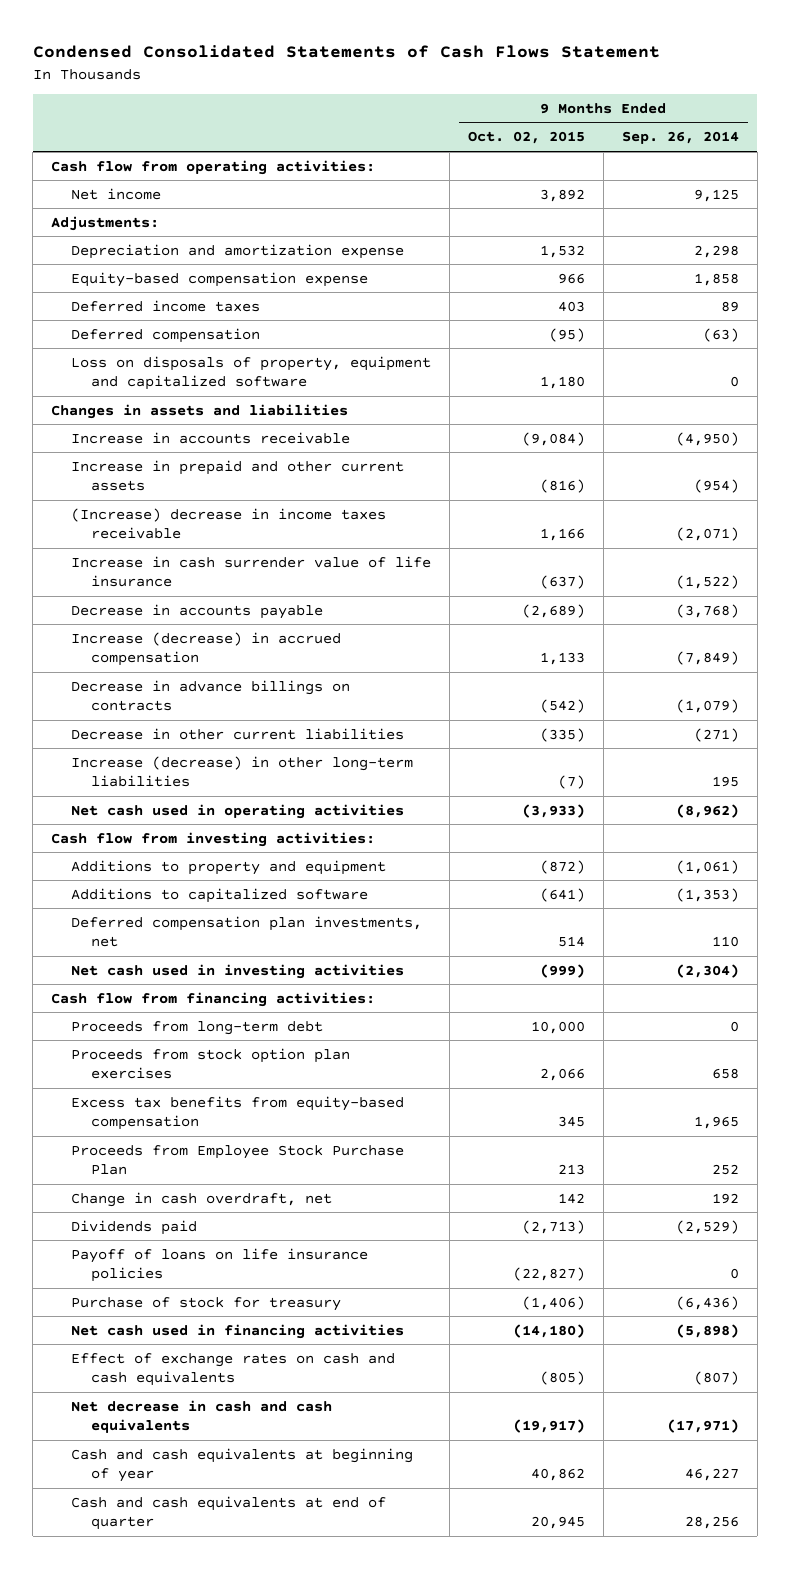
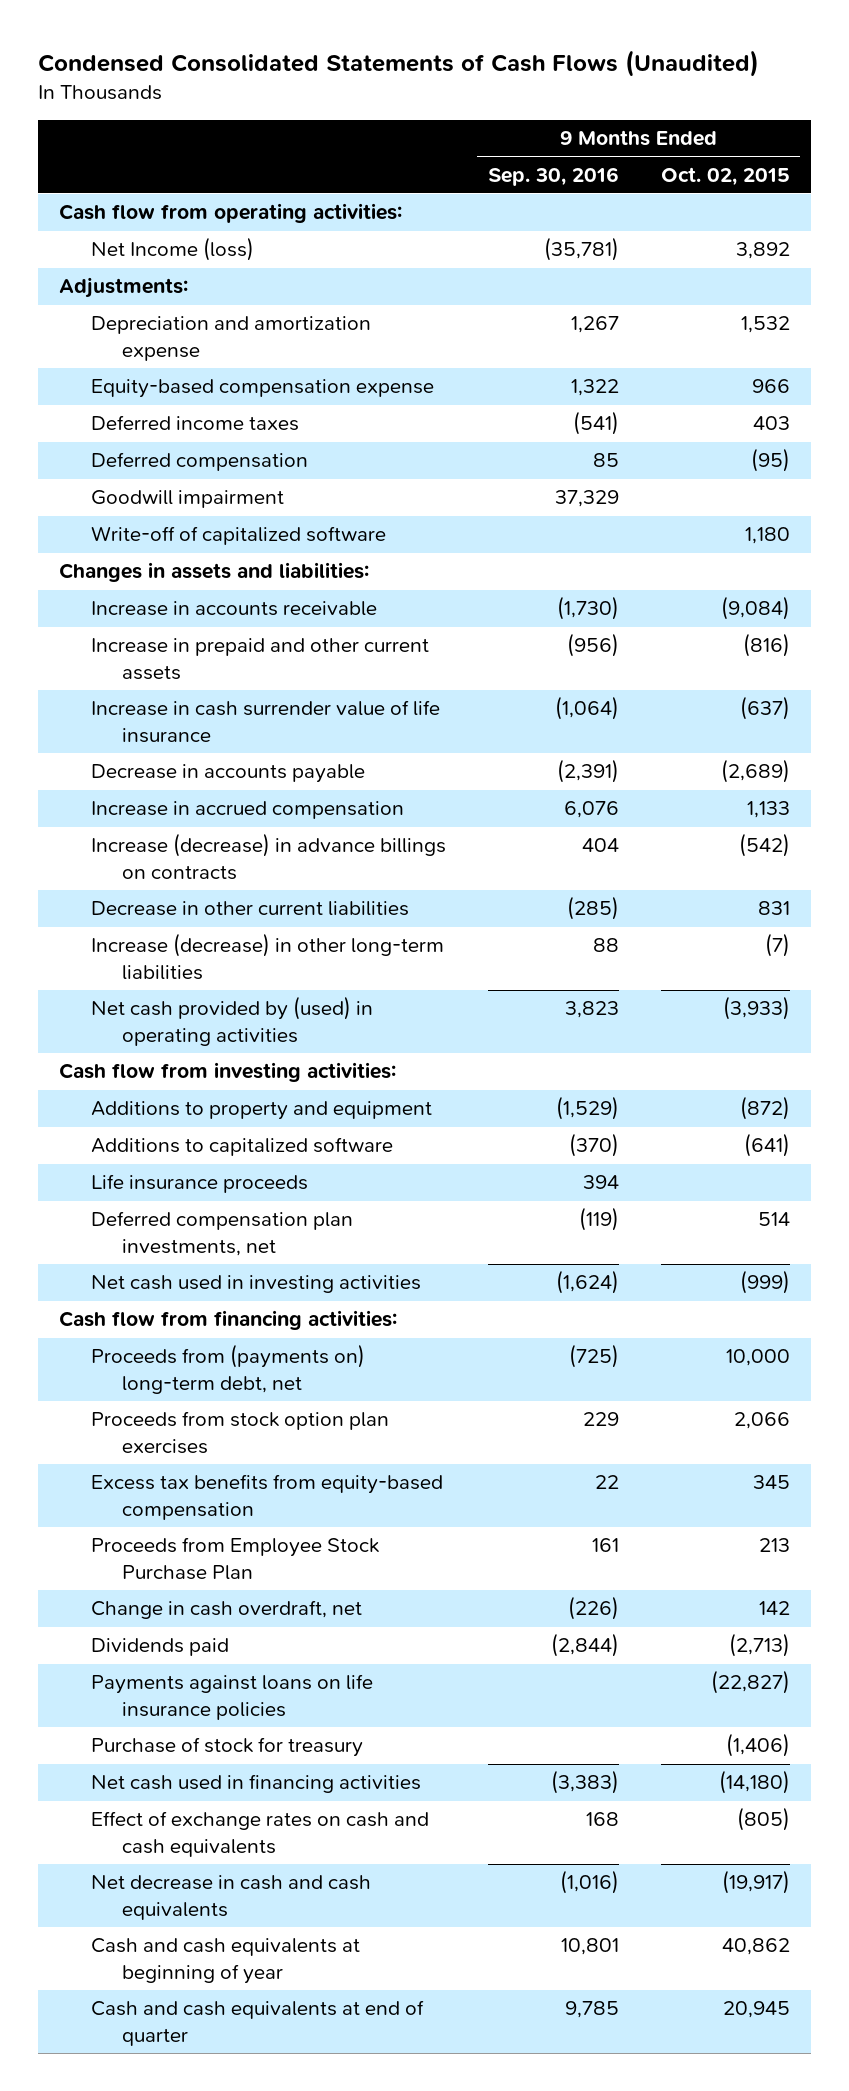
[32,45,660,59] Condensed Consolidated Statements of Cash Flows Statement -> [38,49,760,77] Condensed Consolidated Statements of Cash Flows (Unaudited)
[621,131,739,145] Sep. 26, 2014 -> none
none -> [487,166,619,186] Sep. 30, 2016
[71,187,162,200] Net income -> [90,237,254,262] Net Income (loss)
none -> [90,490,284,509] Goodwill impairment
[71,355,432,391] Loss on disposals of property, equipment and capitalized software -> [90,526,386,546] Write-off of capitalized software
[51,403,349,419] Changes in assets and liabilities -> [59,562,370,583] Changes in assets and liabilities:
[71,507,387,540] (Increase) decrease in income taxes receivable -> none
[71,631,342,667] Increase (decrease) in accrued compensation -> [90,801,404,820] Increase in accrued compensation
[71,679,351,712] Decrease in advance billings on contracts -> [90,833,446,880] Increase (decrease) in advance billings on contracts
[540,727,586,742] (335) -> [757,901,790,916] 831
[71,803,405,819] Net cash used in operating activities -> [90,996,373,1046] Net cash provided by (used) in operating activities
none -> [90,1174,308,1194] Life insurance proceeds
[71,1020,324,1035] Proceeds from long-term debt -> [90,1344,365,1394] Proceeds from (payments on) long-term debt, net
[71,1247,369,1283] Payoff of loans on life insurance policies -> [90,1674,373,1720] Payments against loans on life insurance policies

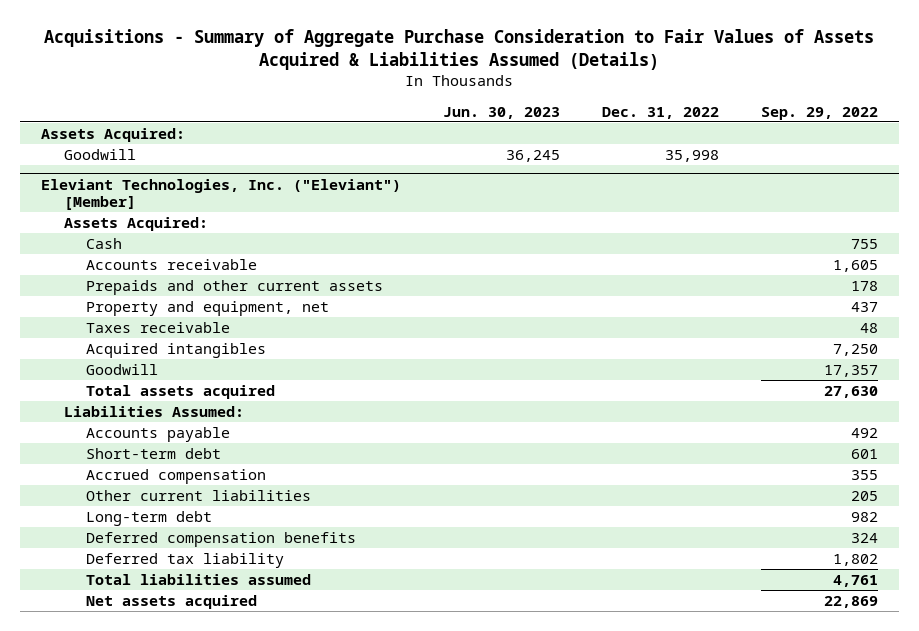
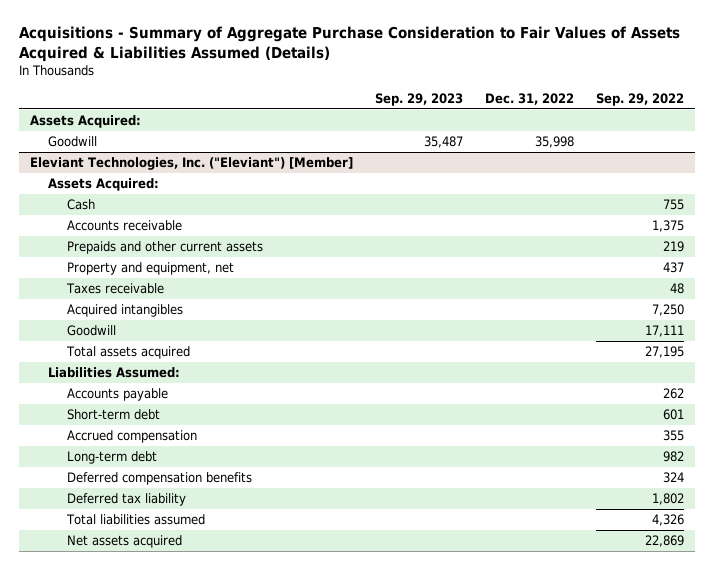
[442,106,560,119] Jun. 30, 2023 -> none
none -> [374,92,463,106] Sep. 29, 2023
[833,259,879,272] 1,605 -> [651,220,684,233] 1,375
[851,280,879,291] 178 -> [662,241,684,253] 219
[824,364,879,377] 17,357 -> [644,325,684,338] 17,111
[824,385,879,398] 27,630 -> [644,346,684,359] 27,195
[851,427,879,438] 492 -> [662,388,684,400] 262
[86,489,312,501] Other current liabilities -> none
[833,574,879,587] 4,761 -> [651,514,684,527] 4,326

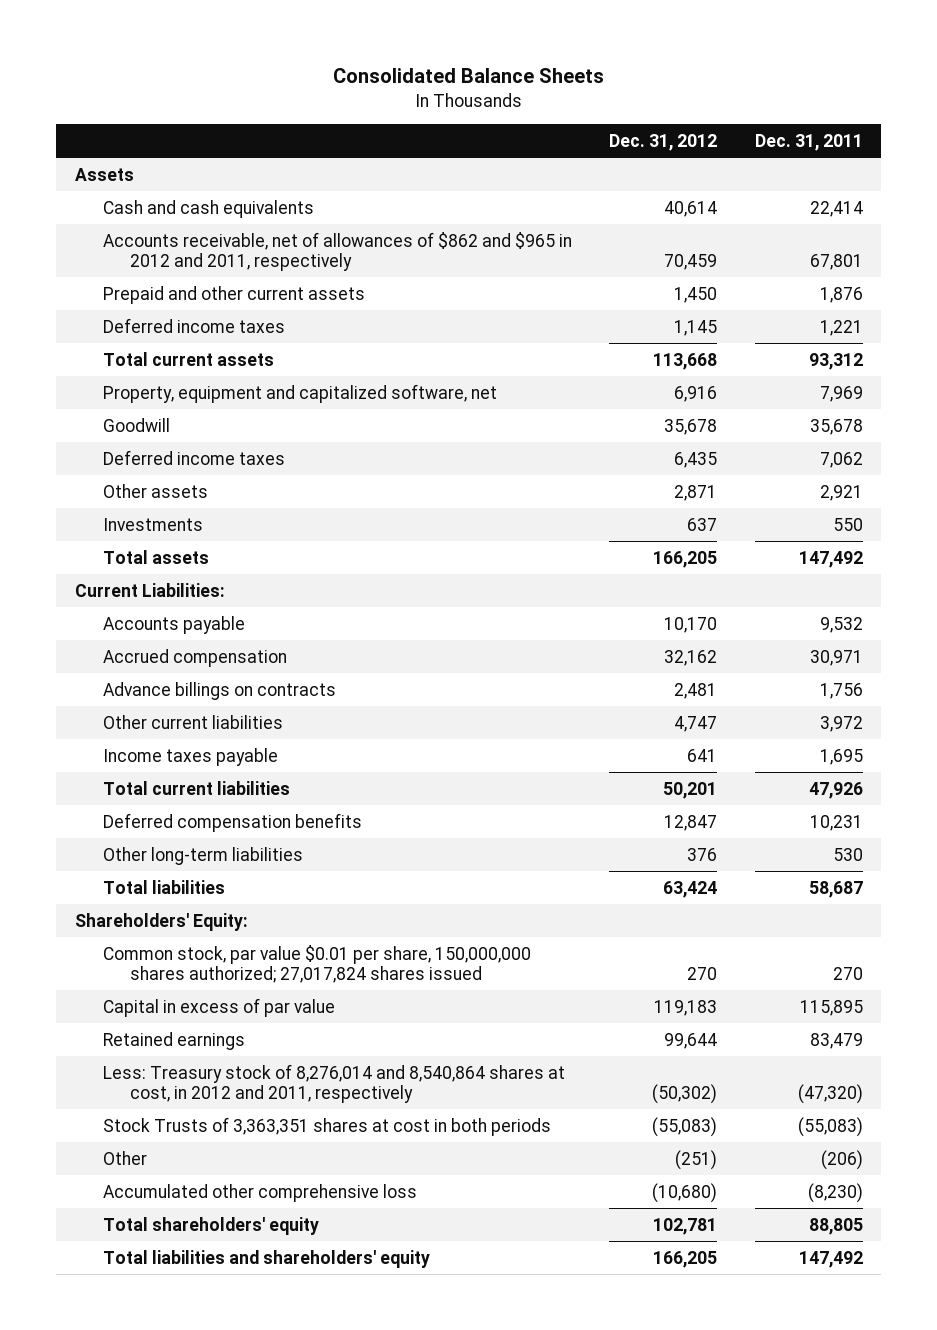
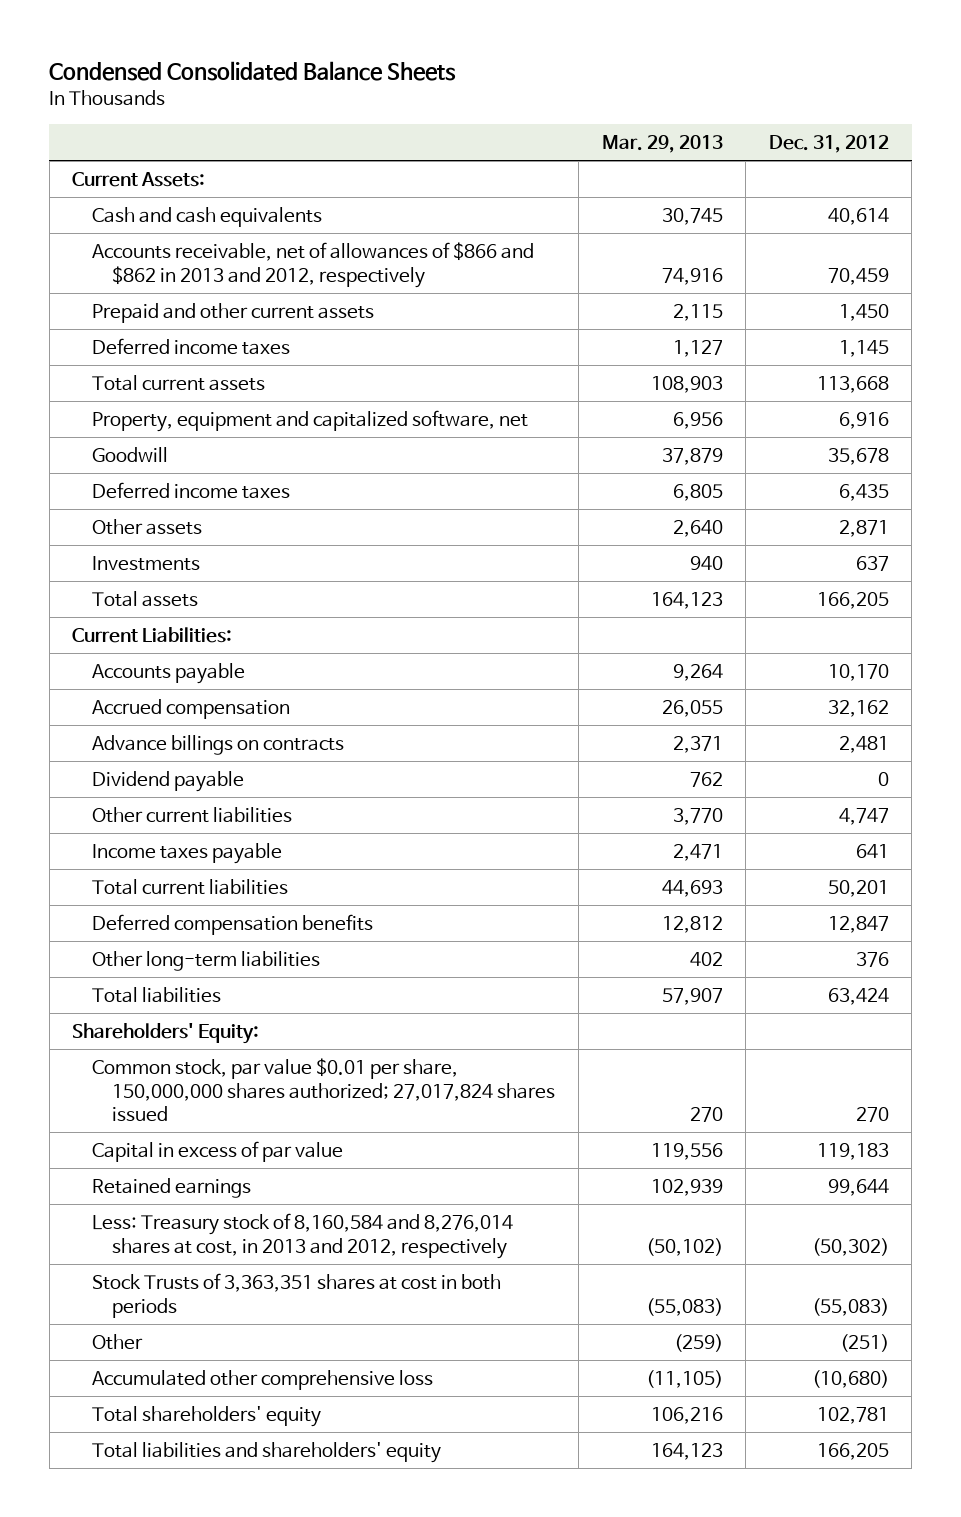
[332,68,604,84] Consolidated Balance Sheets -> [49,61,457,82] Condensed Consolidated Balance Sheets
[754,134,863,152] Dec. 31, 2011 -> none
none -> [601,135,723,154] Mar. 29, 2013
[74,167,134,181] Assets -> [72,172,206,188] Current Assets:
[102,231,572,271] Accounts receivable, net of allowances of $862 and $965 in 2012 and 2011, respectively -> [92,242,535,288] Accounts receivable, net of allowances of $866 and $862 in 2013 and 2012, respectively
none -> [92,771,245,793] Dividend payable
[102,1063,565,1103] Less: Treasury stock of 8,276,014 and 8,540,864 shares at cost, in 2012 and 2011, respectively -> [92,1213,514,1259] Less: Treasury stock of 8,160,584 and 8,276,014 shares at cost, in 2013 and 2012, respectively

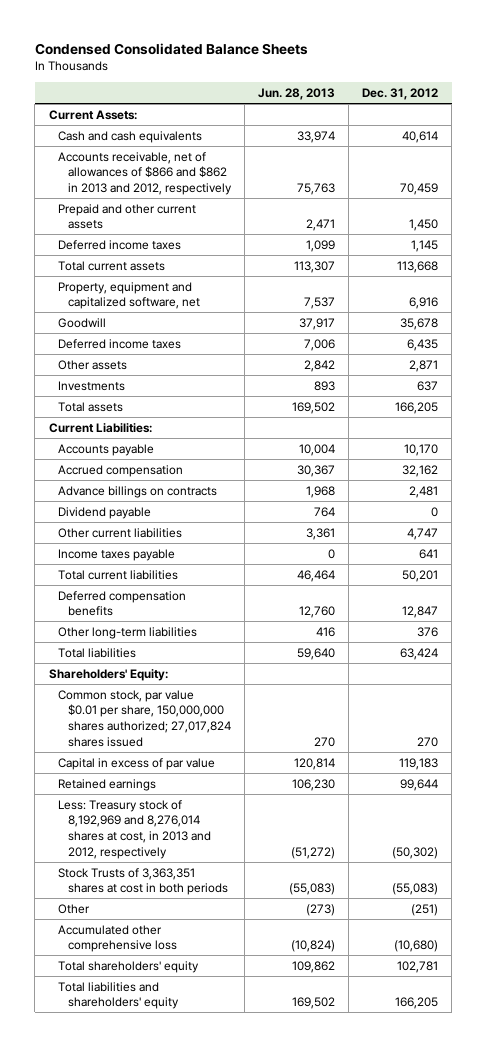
[601,135,723,154] Mar. 29, 2013 -> none
none -> [258,88,336,101] Jun. 28, 2013
[92,1213,514,1259] Less: Treasury stock of 8,160,584 and 8,276,014 shares at cost, in 2013 and 2012, respectively -> [58,799,212,859] Less: Treasury stock of 8,192,969 and 8,276,014 shares at cost, in 2013 and 2012, respectively

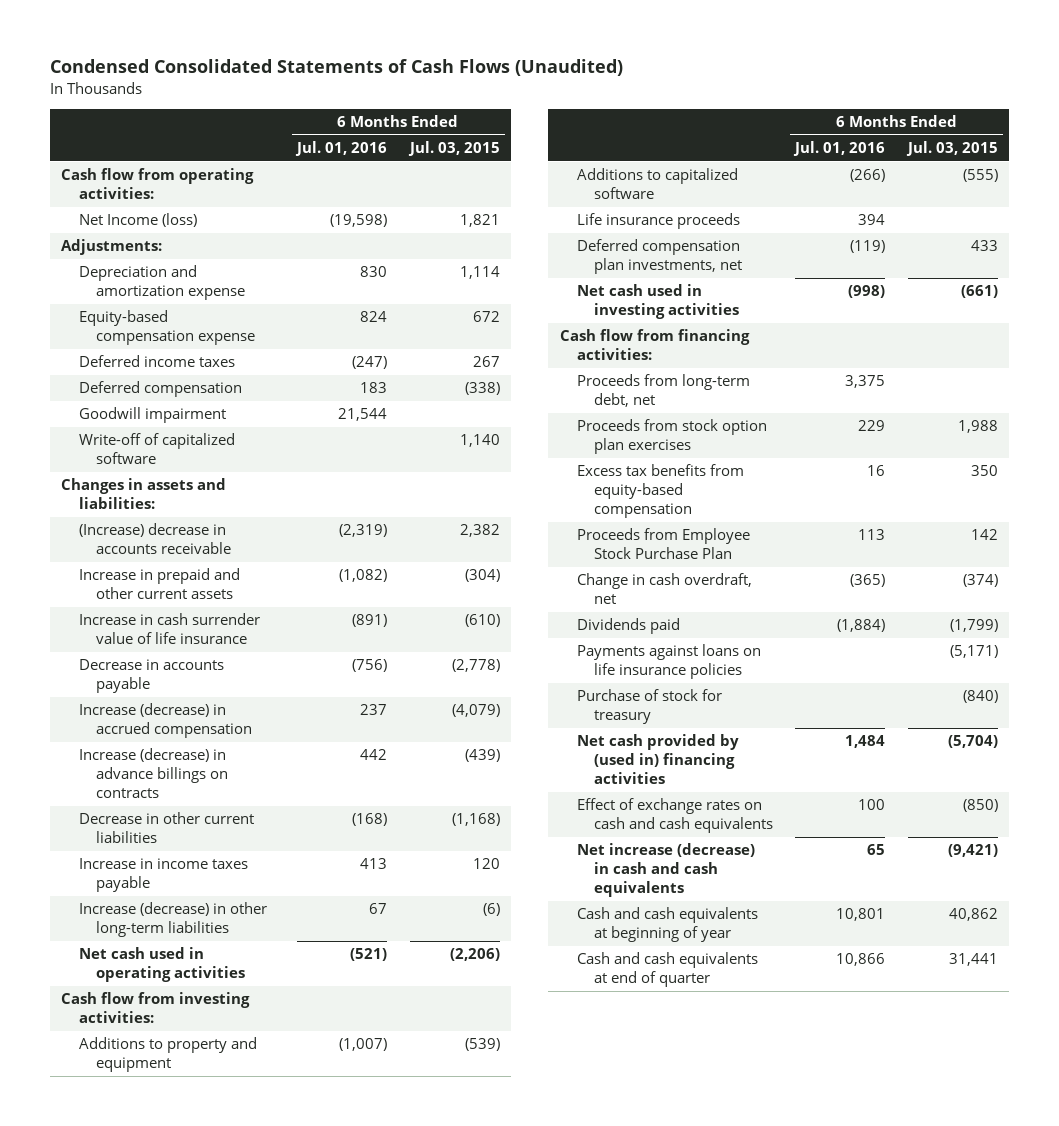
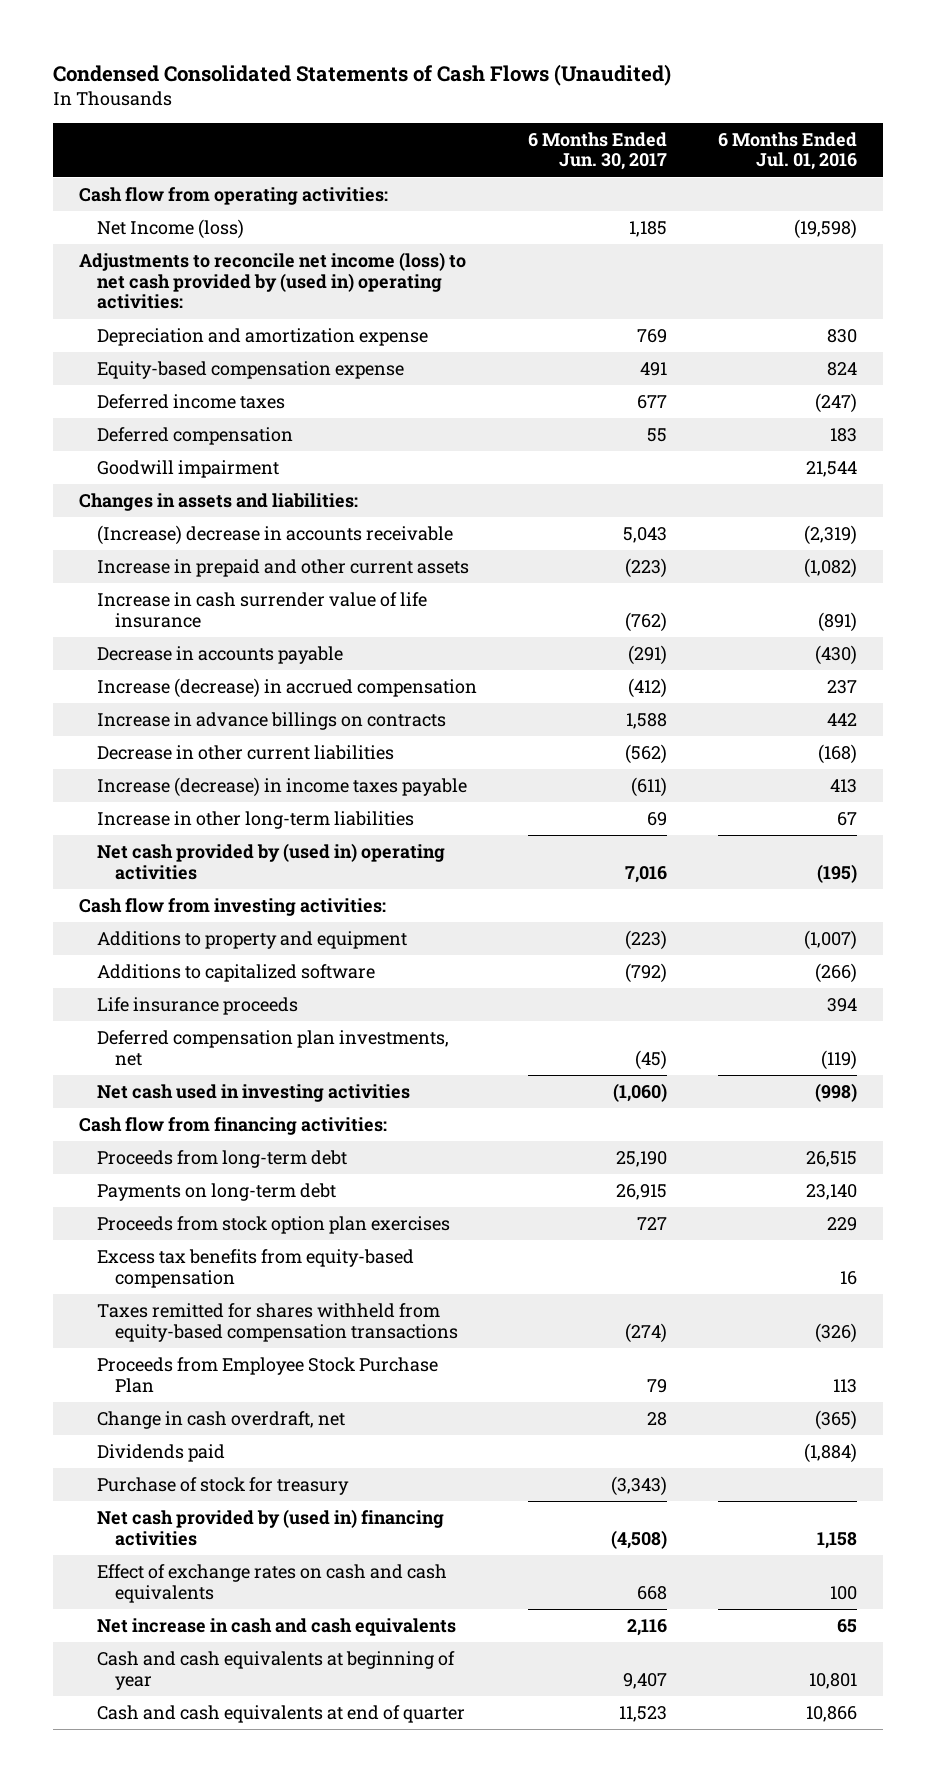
[407,141,500,157] Jul. 03, 2015 -> none
none -> [527,131,667,171] 6 Months Ended Jun. 30, 2017
[61,239,163,256] Adjustments: -> [78,252,466,310] Adjustments to reconcile net income (loss) to net cash provided by (used in) operating activities:
[78,433,235,465] Write-off of capitalized software -> none
[352,659,388,673] (756) -> [815,645,858,666] (430)
[78,748,228,799] Increase (decrease) in advance billings on contracts -> [96,712,446,731] Increase in advance billings on contracts
[78,858,248,893] Increase in income taxes payable -> [96,777,467,798] Increase (decrease) in income taxes payable
[78,902,267,938] Increase (decrease) in other long-term liabilities -> [96,811,414,830] Increase in other long-term liabilities
[78,947,245,983] Net cash used in operating activities -> [96,843,445,880] Net cash provided by (used in) operating activities
[350,948,388,962] (521) -> [817,863,858,883] (195)
[576,374,750,408] Proceeds from long-term debt, net -> [96,1150,347,1169] Proceeds from long-term debt
[845,375,886,389] 3,375 -> [806,1151,858,1168] 26,515
none -> [96,1183,336,1202] Payments on long-term debt
none -> [96,1303,458,1342] Taxes remitted for shares withheld from equity-based compensation transactions
[576,644,761,680] Payments against loans on life insurance policies -> none
[845,735,886,749] 1,484 -> [817,1531,858,1549] 1,158
[576,843,755,898] Net increase (decrease) in cash and cash equivalents -> [96,1618,456,1637] Net increase in cash and cash equivalents

